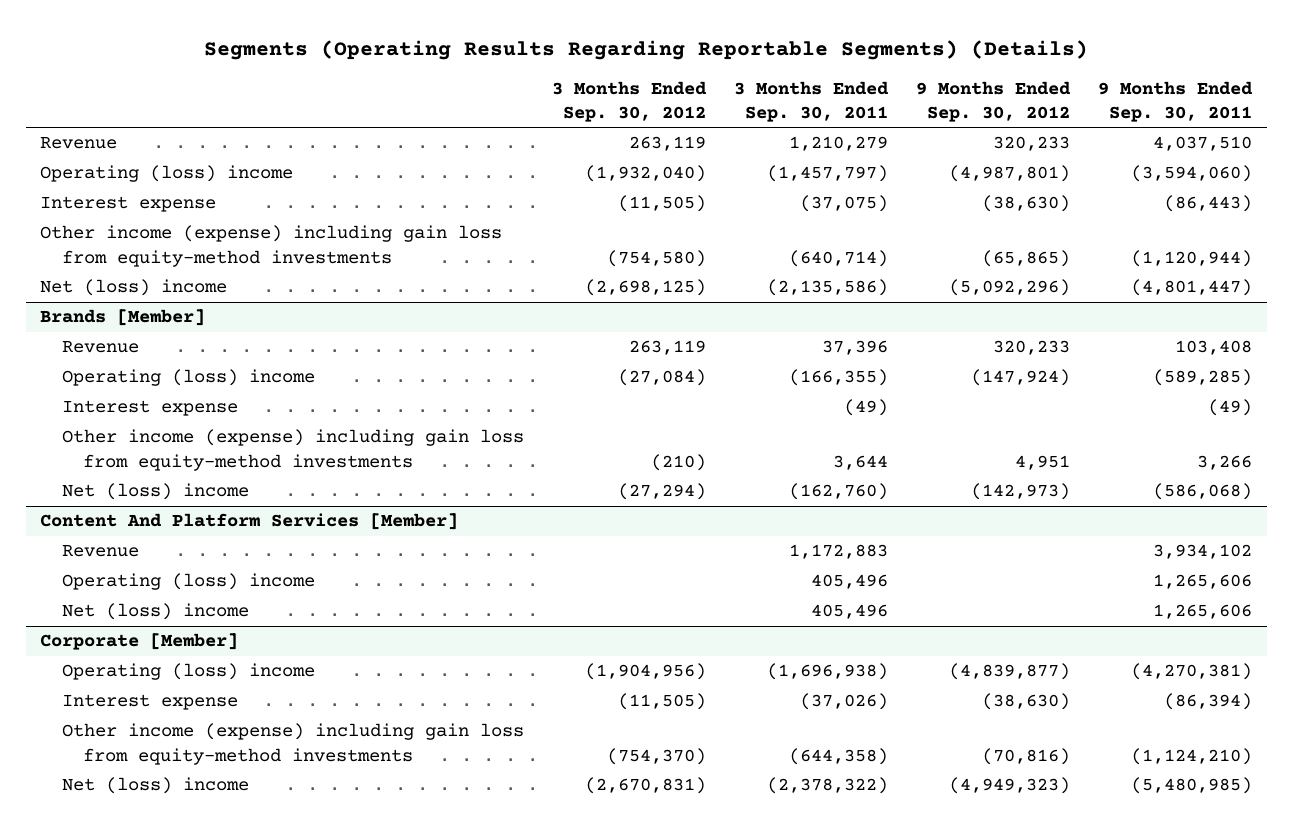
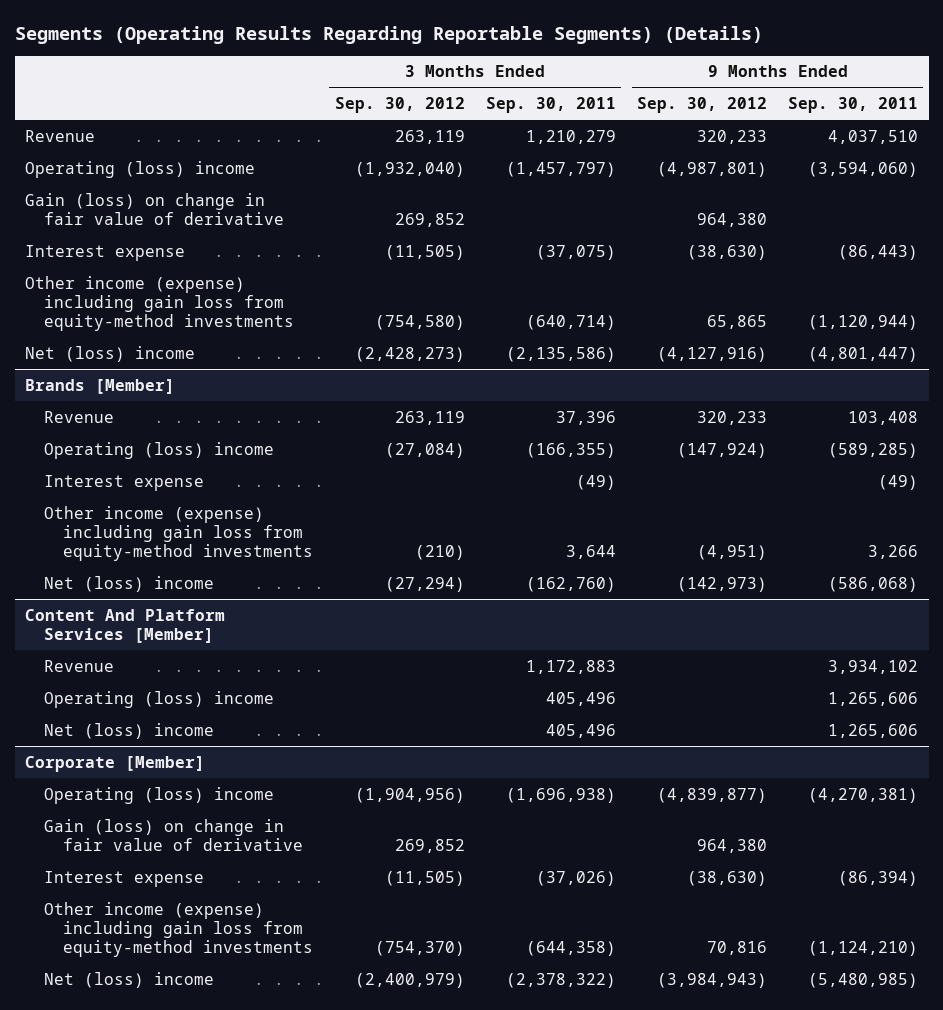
none -> [25,192,285,226] Gain (loss) on change in fair value of derivative
[982,249,1071,267] (65,865) -> [706,315,767,330] 65,865
[584,279,706,297] (2,698,125) -> [354,346,465,362] (2,428,273)
[949,279,1071,297] (5,092,296) -> [656,346,767,362] (4,127,916)
[1015,454,1071,470] 4,951 -> [696,545,767,561] (4,951)
none -> [44,818,304,852] Gain (loss) on change in fair value of derivative
[982,747,1071,765] (70,816) -> [706,941,767,956] 70,816
[584,777,706,795] (2,670,831) -> [354,972,465,988] (2,400,979)
[949,777,1071,795] (4,949,323) -> [656,972,767,988] (3,984,943)

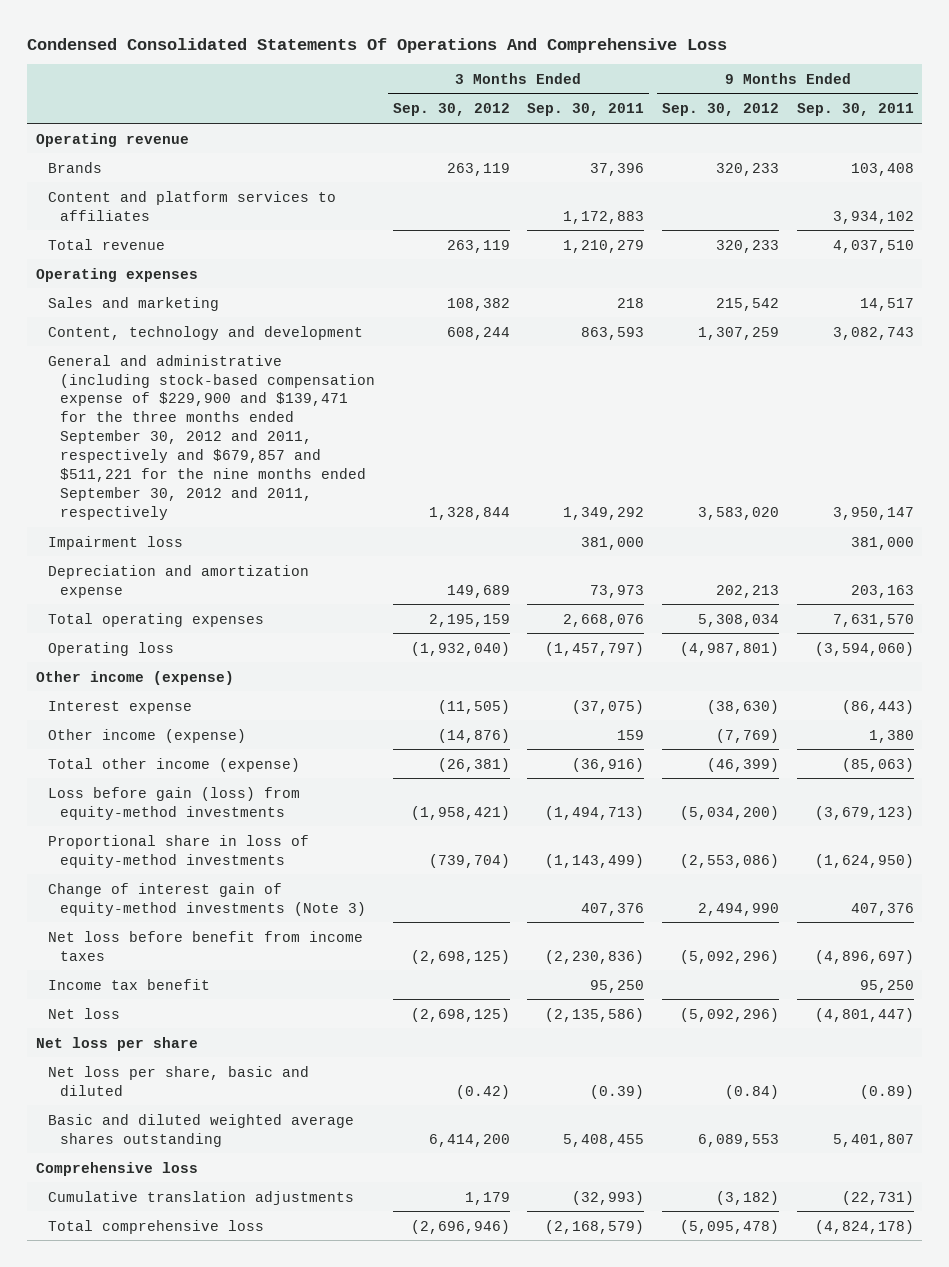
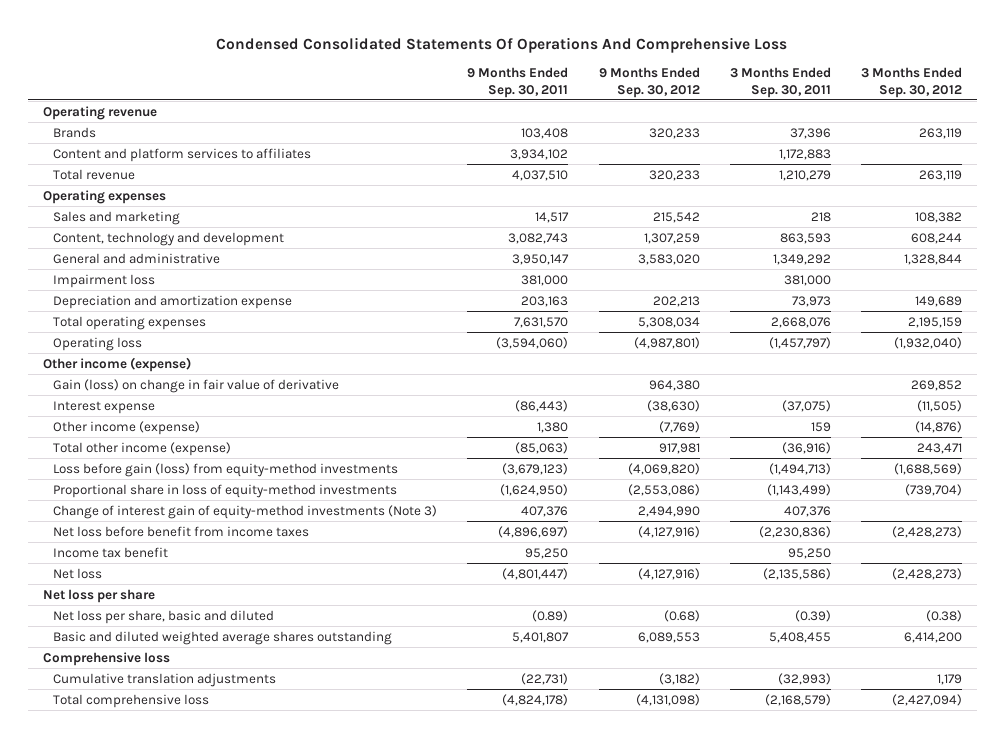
[47,354,376,521] General and administrative (including stock-based compensation expense of $229,900 and $139,471 for the three months ended September 30, 2012 and 2011, respectively and $679,857 and $511,221 for the nine months ended September 30, 2012 and 2011, respectively -> [52,252,220,264] General and administrative
none -> [52,378,339,393] Gain (loss) on change in fair value of derivative
[437,757,510,772] (26,381) -> [917,442,963,454] 243,471
[706,757,779,772] (46,399) -> [658,442,700,454] 917,981
[410,805,510,820] (1,958,421) -> [894,462,963,475] (1,688,569)
[679,805,779,820] (5,034,200) -> [627,462,700,475] (4,069,820)
[410,949,510,964] (2,698,125) -> [892,525,963,538] (2,428,273)
[679,949,779,964] (5,092,296) -> [637,525,700,538] (4,127,916)
[410,1007,510,1022] (2,698,125) -> [892,567,963,580] (2,428,273)
[679,1007,779,1022] (5,092,296) -> [637,567,700,580] (4,127,916)
[455,1084,510,1099] (0.42) -> [926,609,963,622] (0.38)
[724,1084,779,1099] (0.84) -> [663,609,700,622] (0.68)
[410,1219,510,1234] (2,696,946) -> [892,693,963,706] (2,427,094)
[679,1219,779,1234] (5,095,478) -> [635,693,700,706] (4,131,098)

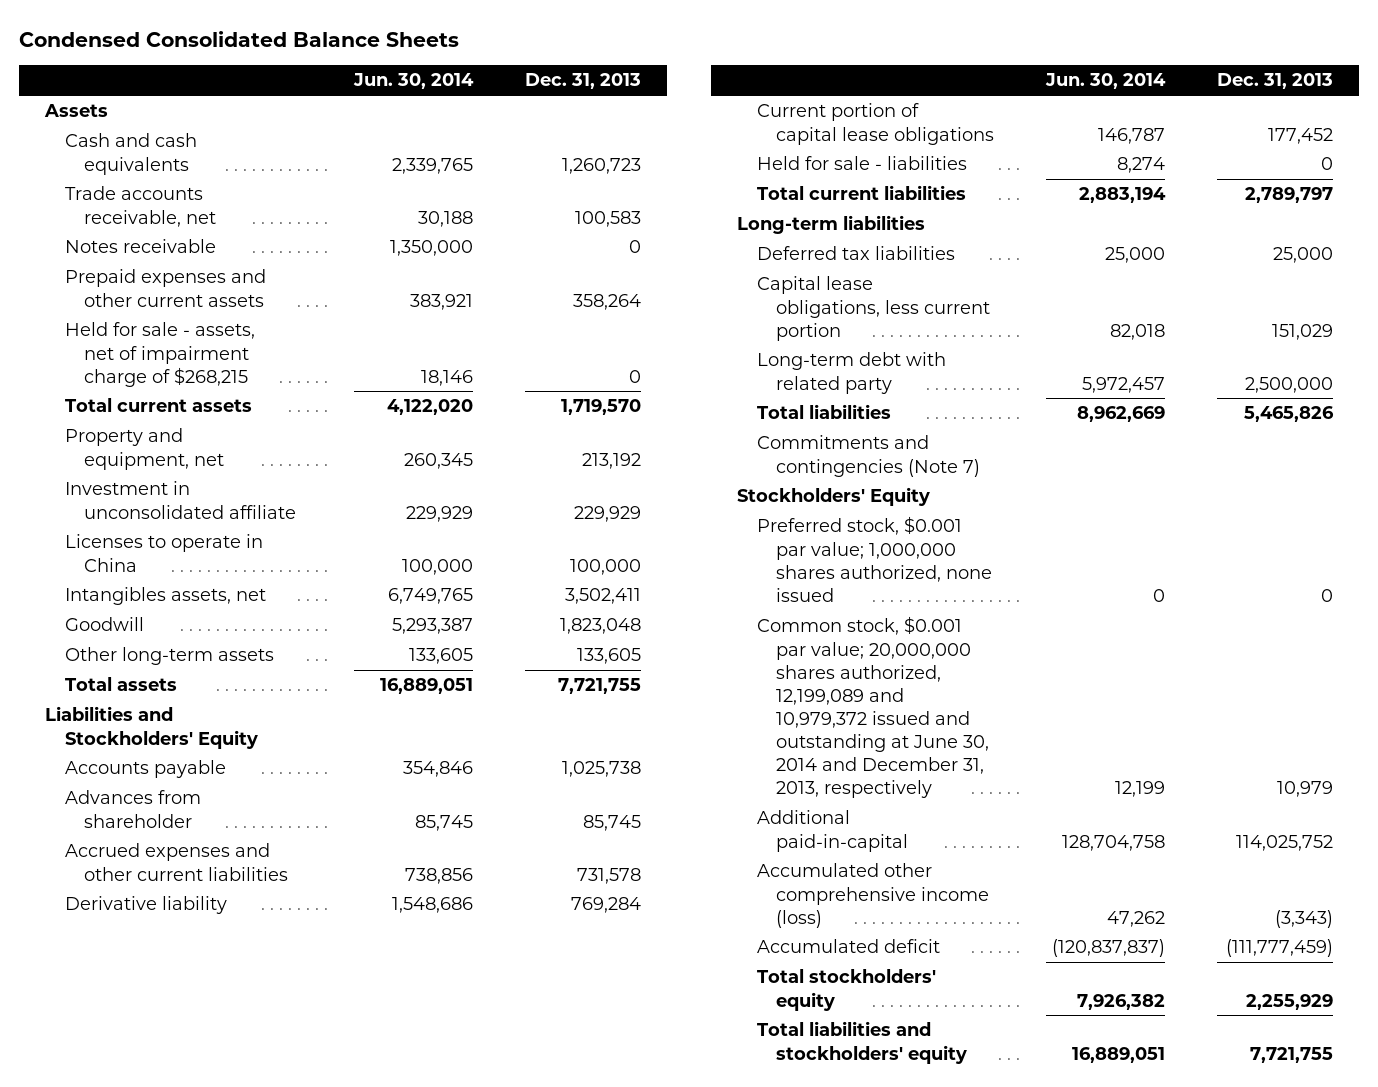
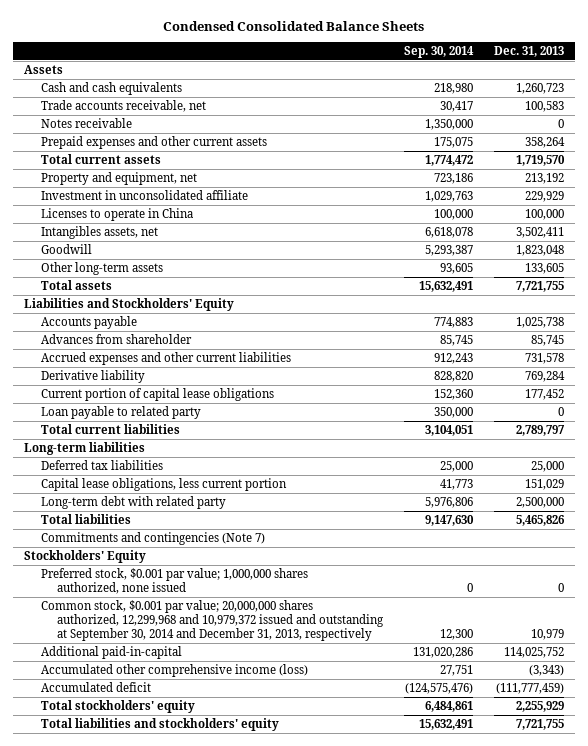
[352,73,474,90] Jun. 30, 2014 -> none
none -> [404,45,475,58] Sep. 30, 2014
[64,322,255,387] Held for sale - assets, net of impairment charge of $268,215 -> none
[756,156,967,171] Held for sale - liabilities -> none
none -> [40,405,201,419] Loan payable to related party
[756,616,990,799] Common stock, $0.001 par value; 20,000,000 shares authorized, 12,199,089 and 10,979,372 issued and outstanding at June 30, 2014 and December 31, 2013, respectively -> [40,599,385,641] Common stock, $0.001 par value; 20,000,000 shares authorized, 12,299,968 and 10,979,372 issued and outstanding at September 30, 2014 and December 31, 2013, respectively

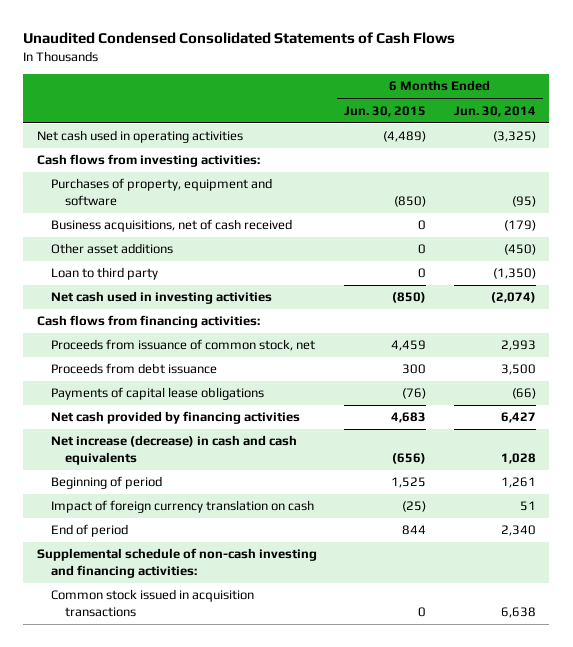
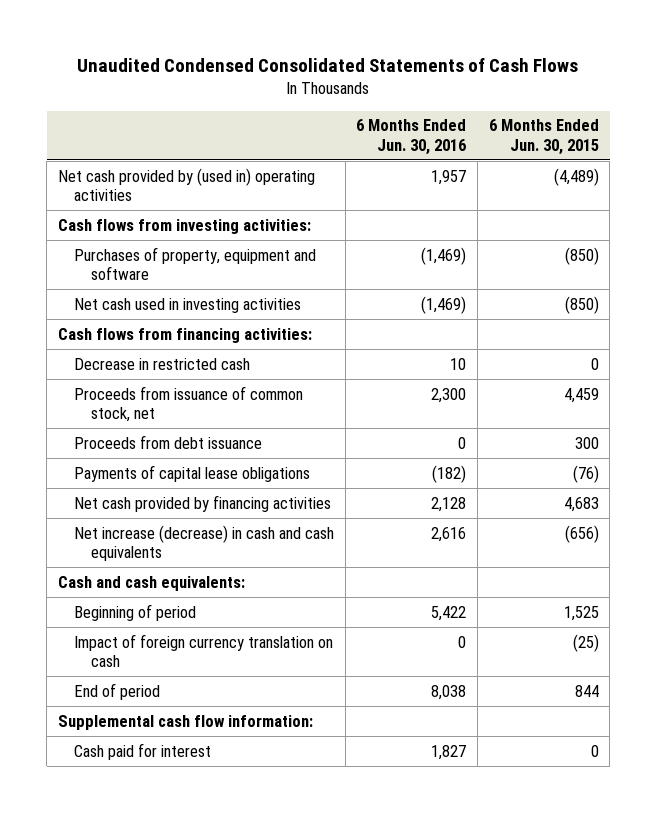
[453,105,536,117] Jun. 30, 2014 -> none
none -> [356,119,467,155] 6 Months Ended Jun. 30, 2016
[36,130,243,144] Net cash used in operating activities -> [57,167,315,201] Net cash provided by (used in) operating activities
[50,219,292,233] Business acquisitions, net of cash received -> none
[50,243,173,255] Other asset additions -> none
[50,267,158,281] Loan to third party -> none
none -> [74,357,251,370] Decrease in restricted cash
none -> [57,575,245,591] Cash and cash equivalents:
[36,548,317,579] Supplemental schedule of non-cash investing and financing activities: -> none
[50,589,254,618] Common stock issued in acquisition transactions -> none
none -> [57,714,313,730] Supplemental cash flow information:
none -> [74,742,212,760] Cash paid for interest

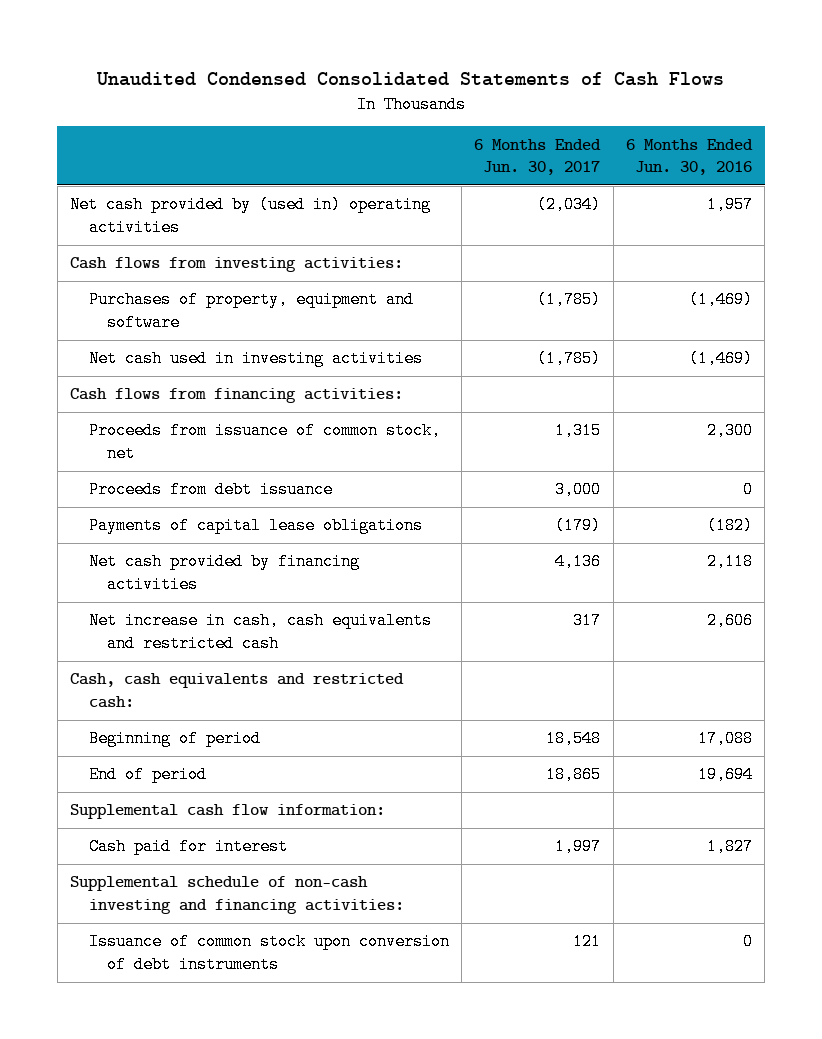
[488,119,599,155] 6 Months Ended Jun. 30, 2015 -> none
none -> [474,138,602,176] 6 Months Ended Jun. 30, 2017
[74,357,251,370] Decrease in restricted cash -> none
[74,633,334,667] Impact of foreign currency translation on cash -> none
[431,496,467,512] 2,128 -> [706,553,753,571] 2,118
[74,524,335,561] Net increase (decrease) in cash and cash equivalents -> [88,612,432,652] Net increase in cash, cash equivalents and restricted cash
[431,526,467,542] 2,616 -> [706,612,753,630] 2,606
[57,575,245,591] Cash and cash equivalents: -> [70,673,405,708] Cash, cash equivalents and restricted cash:
[431,605,467,621] 5,422 -> [697,730,753,748] 17,088
[431,684,467,700] 8,038 -> [697,766,753,784] 19,694
none -> [70,876,404,914] Supplemental schedule of non-cash investing and financing activities:
none -> [88,933,450,973] Issuance of common stock upon conversion of debt instruments

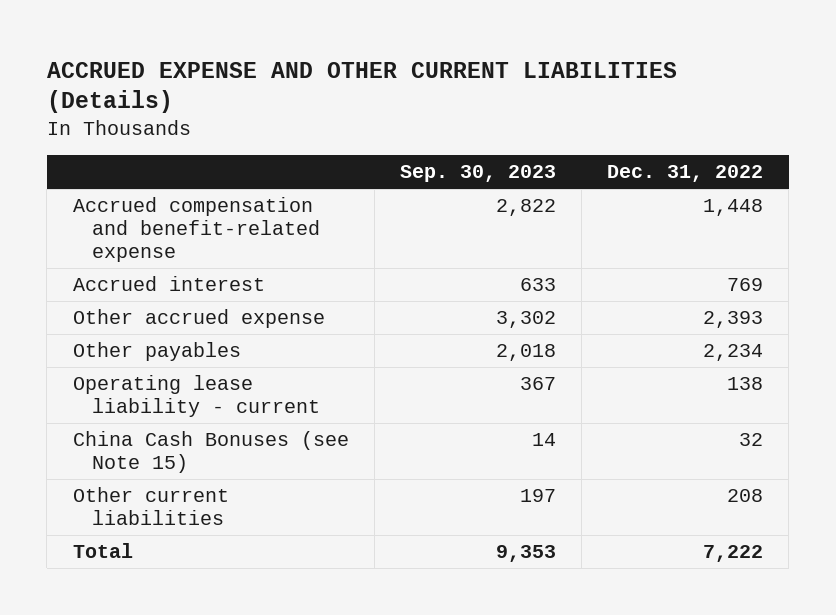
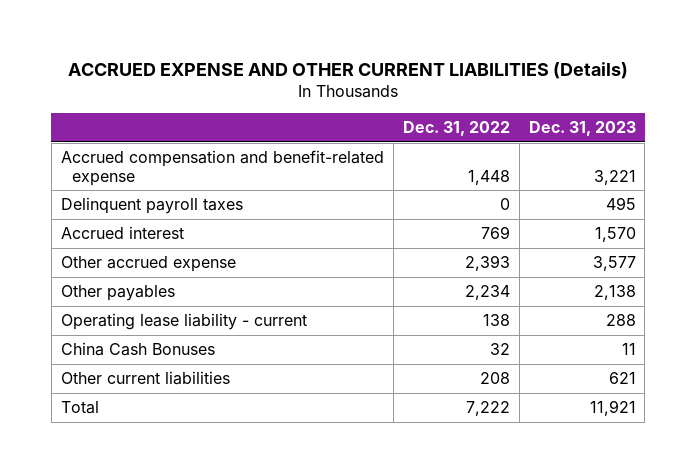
[399,165,556,183] Sep. 30, 2023 -> none
none -> [528,121,636,137] Dec. 31, 2023
none -> [60,197,243,215] Delinquent payroll taxes
[72,431,349,474] China Cash Bonuses (see Note 15) -> [60,342,215,357] China Cash Bonuses

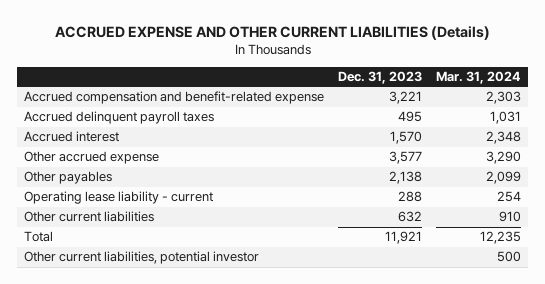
[402,121,510,137] Dec. 31, 2022 -> none
none -> [436,71,522,85] Mar. 31, 2024
[60,197,243,215] Delinquent payroll taxes -> [23,111,214,125] Accrued delinquent payroll taxes
[60,342,215,357] China Cash Bonuses -> none
[608,372,636,385] 621 -> [398,211,423,223] 632
none -> [23,251,259,265] Other current liabilities, potential investor

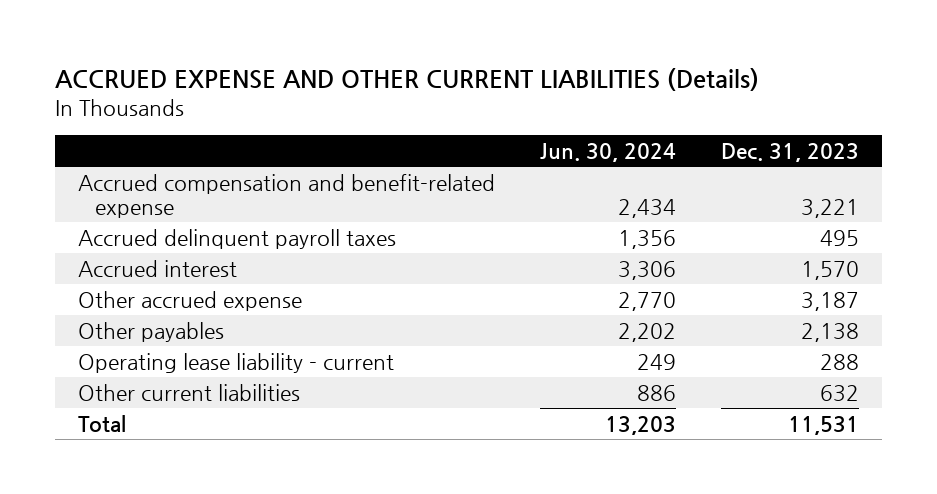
[436,71,522,85] Mar. 31, 2024 -> none
none -> [540,142,677,162] Jun. 30, 2024
[389,151,423,165] 3,577 -> [801,291,860,311] 3,187
[23,251,259,265] Other current liabilities, potential investor -> none
[385,231,423,245] 11,921 -> [788,415,860,435] 11,531

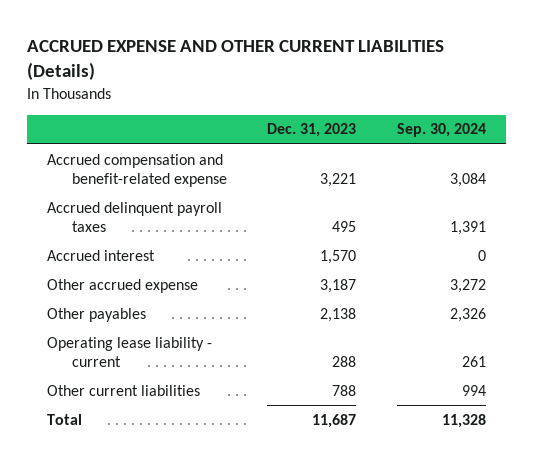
[540,142,677,162] Jun. 30, 2024 -> none
none -> [396,123,486,138] Sep. 30, 2024
[820,384,860,402] 632 -> [332,384,357,396] 788
[788,415,860,435] 11,531 -> [312,413,357,428] 11,687

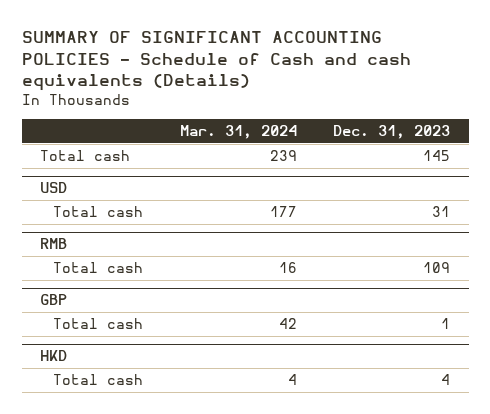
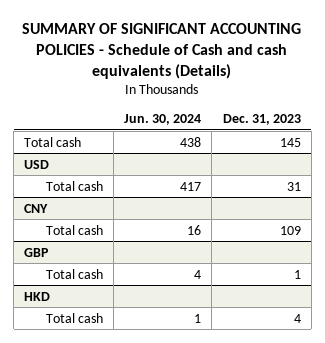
[179,125,297,140] Mar. 31, 2024 -> none
none -> [124,113,202,125] Jun. 30, 2024
[39,238,67,250] RMB -> [24,203,49,213] CNY

